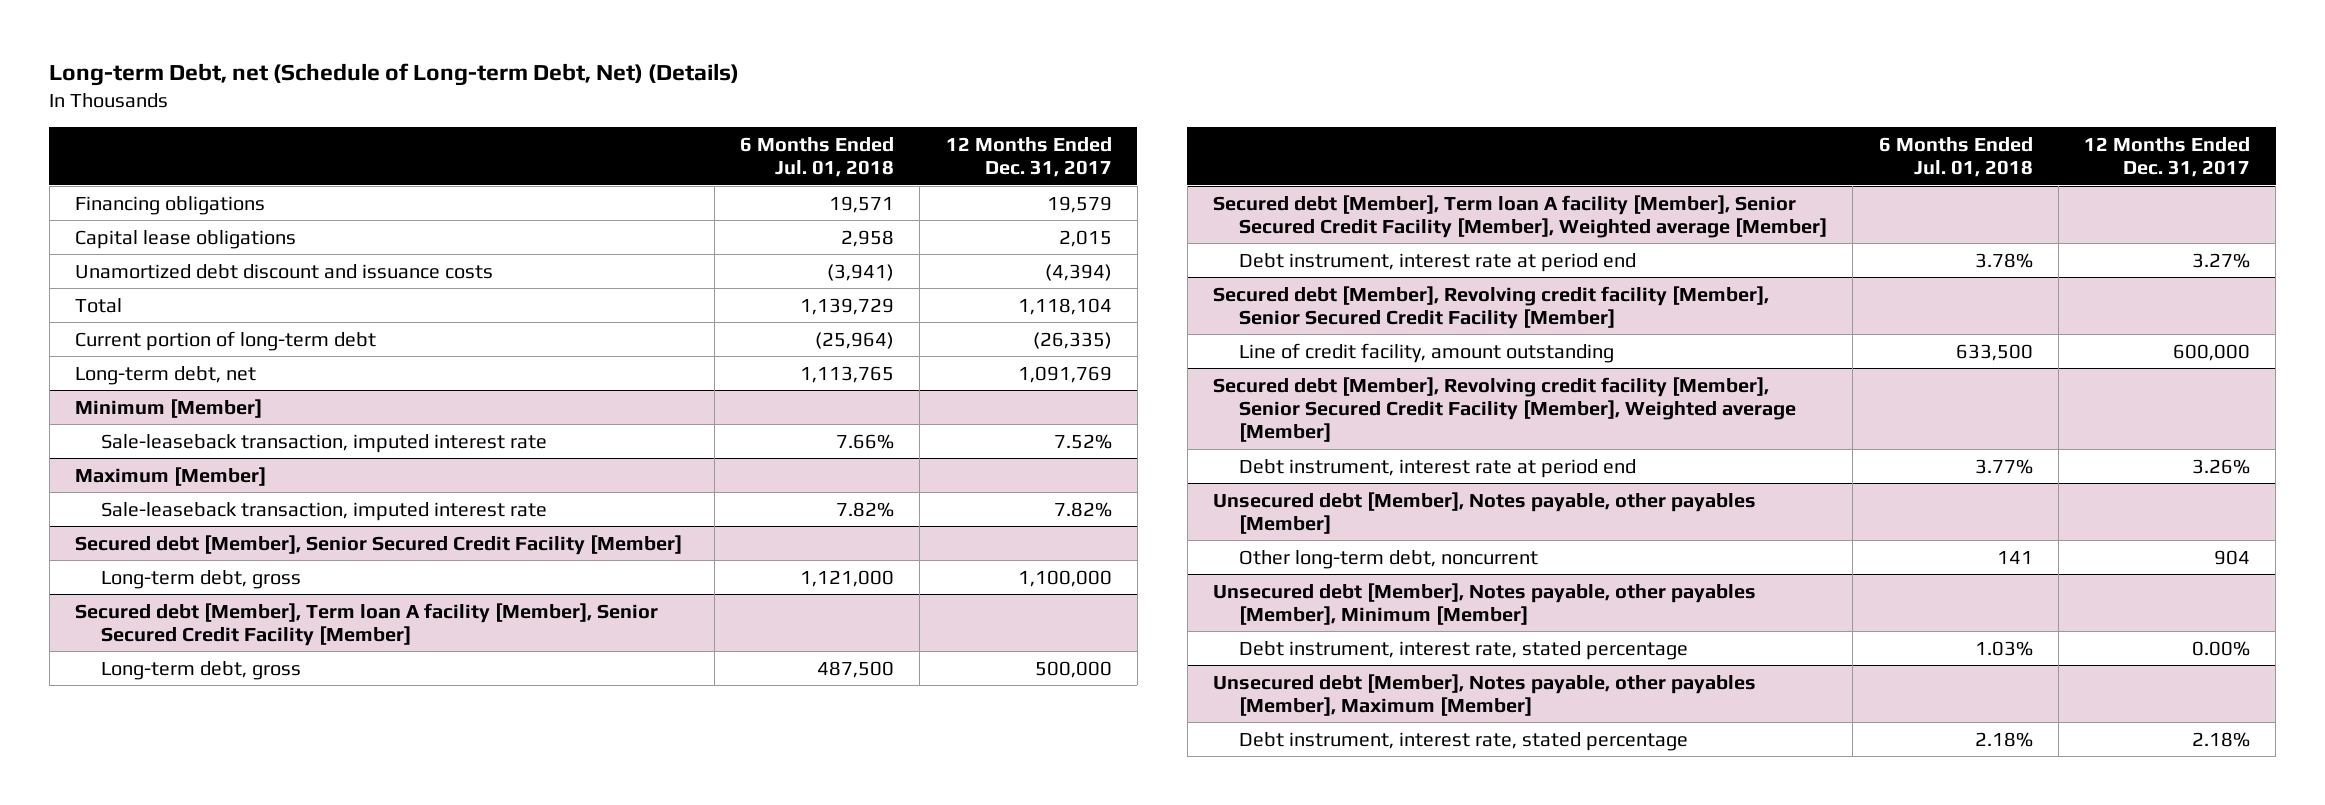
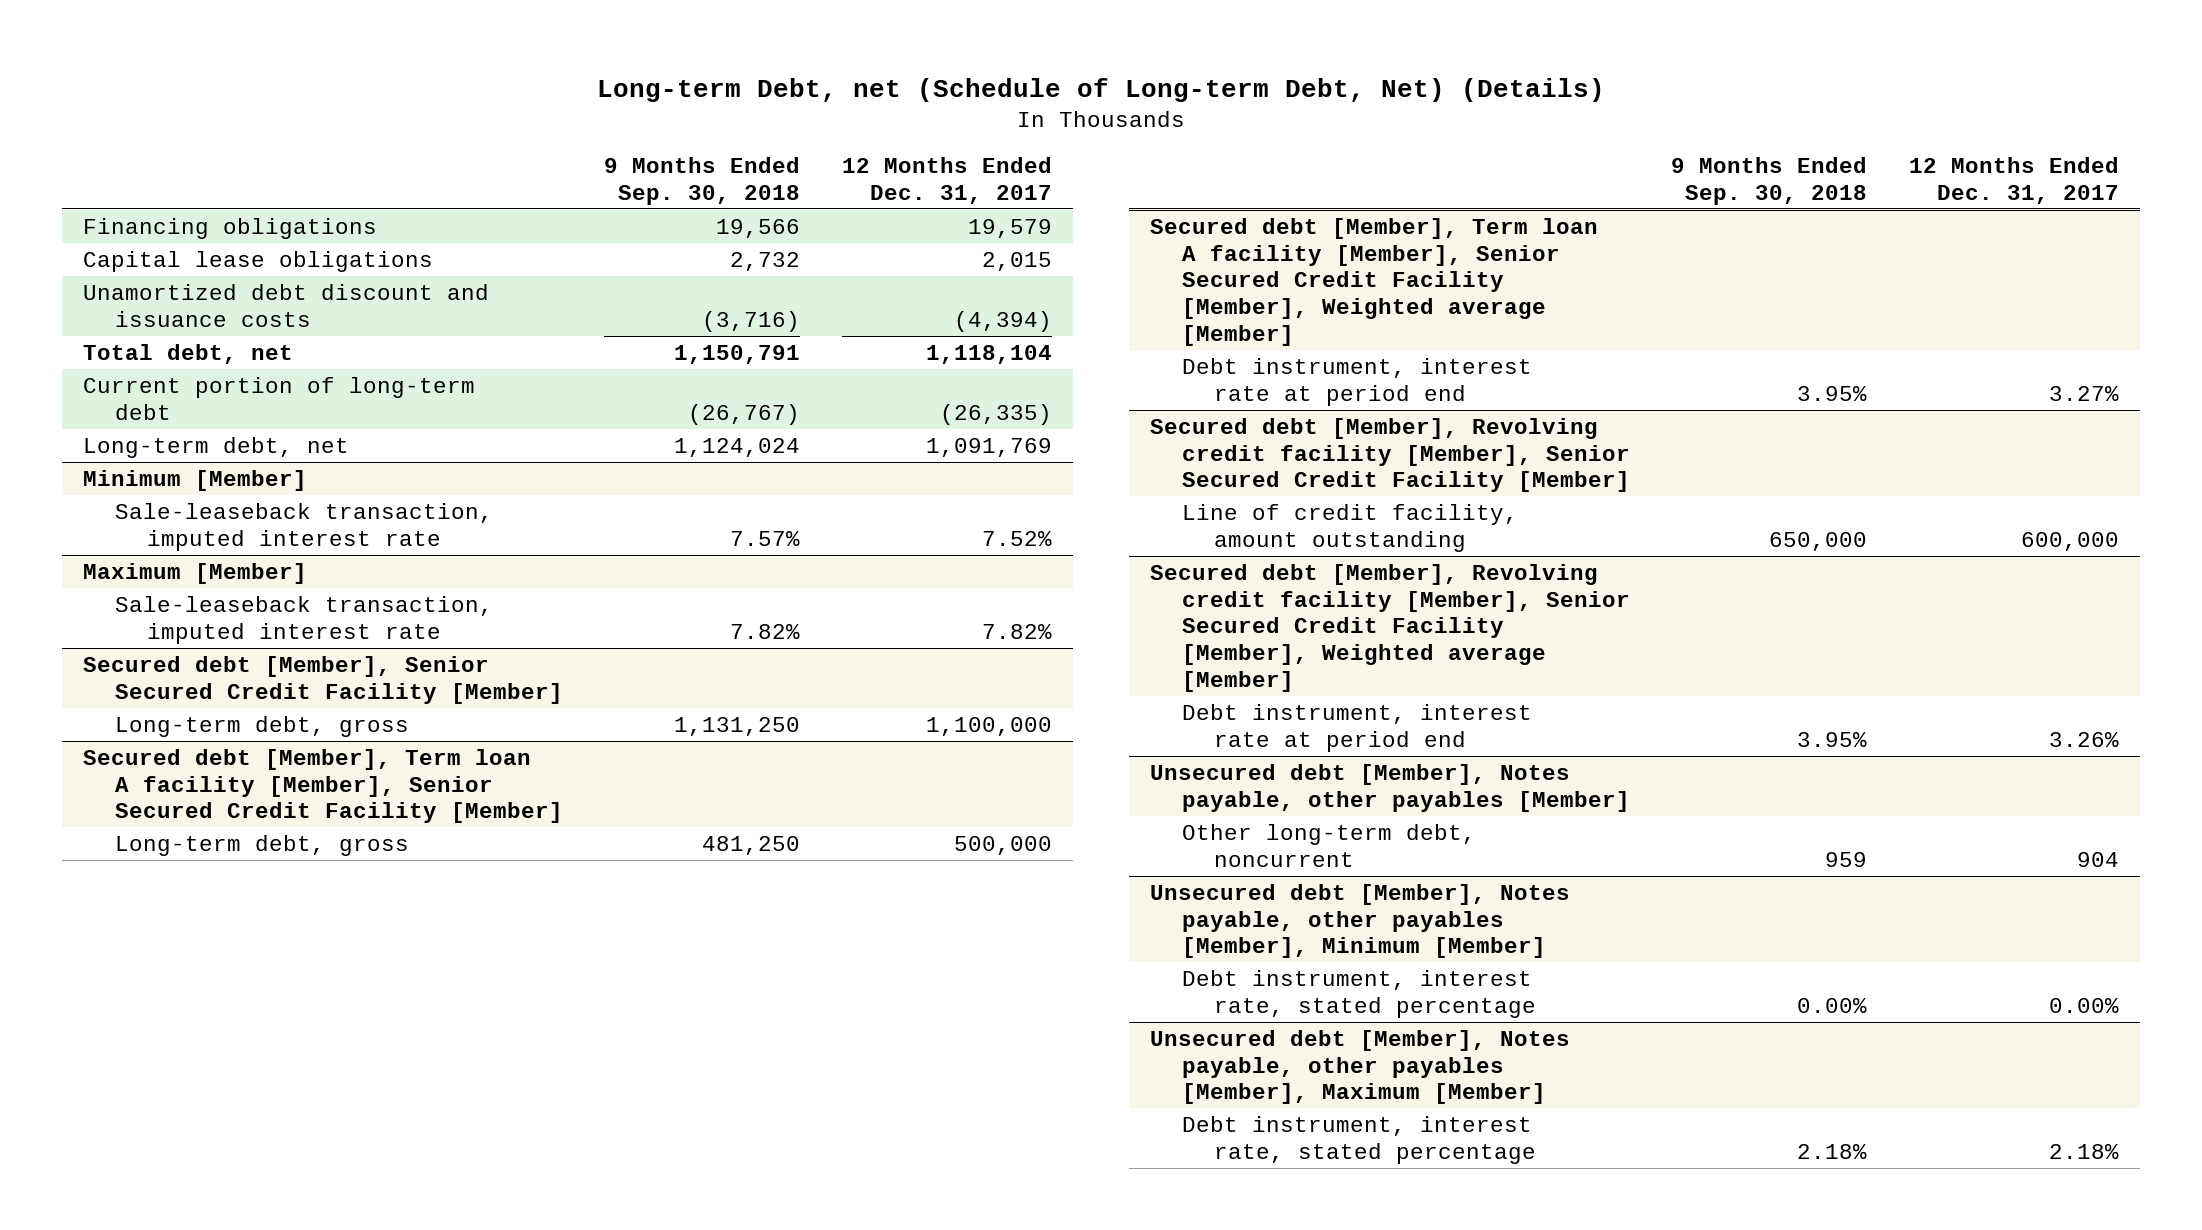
[740,136,895,177] 6 Months Ended Jul. 01, 2018 -> none
none -> [604,157,801,205] 9 Months Ended Sep. 30, 2018
[74,297,122,313] Total -> [82,343,293,364] Total debt, net

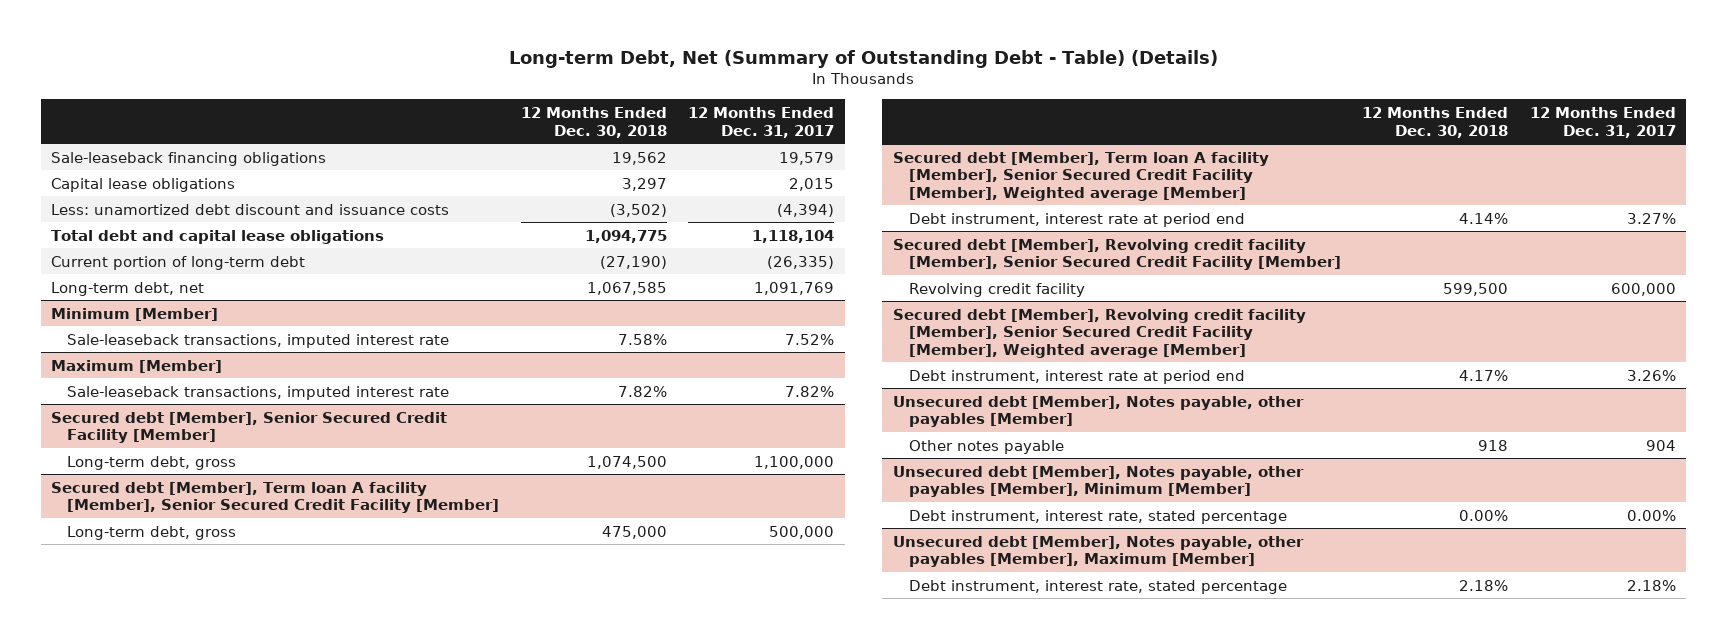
[596,77,1605,102] Long-term Debt, net (Schedule of Long-term Debt, Net) (Details) -> [509,49,1219,68] Long-term Debt, Net (Summary of Outstanding Debt - Table) (Details)
[604,157,801,205] 9 Months Ended Sep. 30, 2018 -> none
none -> [520,106,667,138] 12 Months Ended Dec. 30, 2018
[82,217,377,239] Financing obligations -> [51,151,327,166] Sale-leaseback financing obligations
[82,283,489,327] Unamortized debt discount and issuance costs -> [51,203,450,215] Less: unamortized debt discount and issuance costs
[82,343,293,364] Total debt, net -> [51,229,385,244] Total debt and capital lease obligations
[114,502,493,551] Sale-leaseback transaction, imputed interest rate -> [67,333,450,348] Sale-leaseback transactions, imputed interest rate
[114,595,493,644] Sale-leaseback transaction, imputed interest rate -> [67,385,450,400] Sale-leaseback transactions, imputed interest rate
[1181,503,1518,552] Line of credit facility, amount outstanding -> [909,282,1086,297] Revolving credit facility
[1181,823,1476,867] Other long-term debt, noncurrent -> [909,439,1065,454] Other notes payable

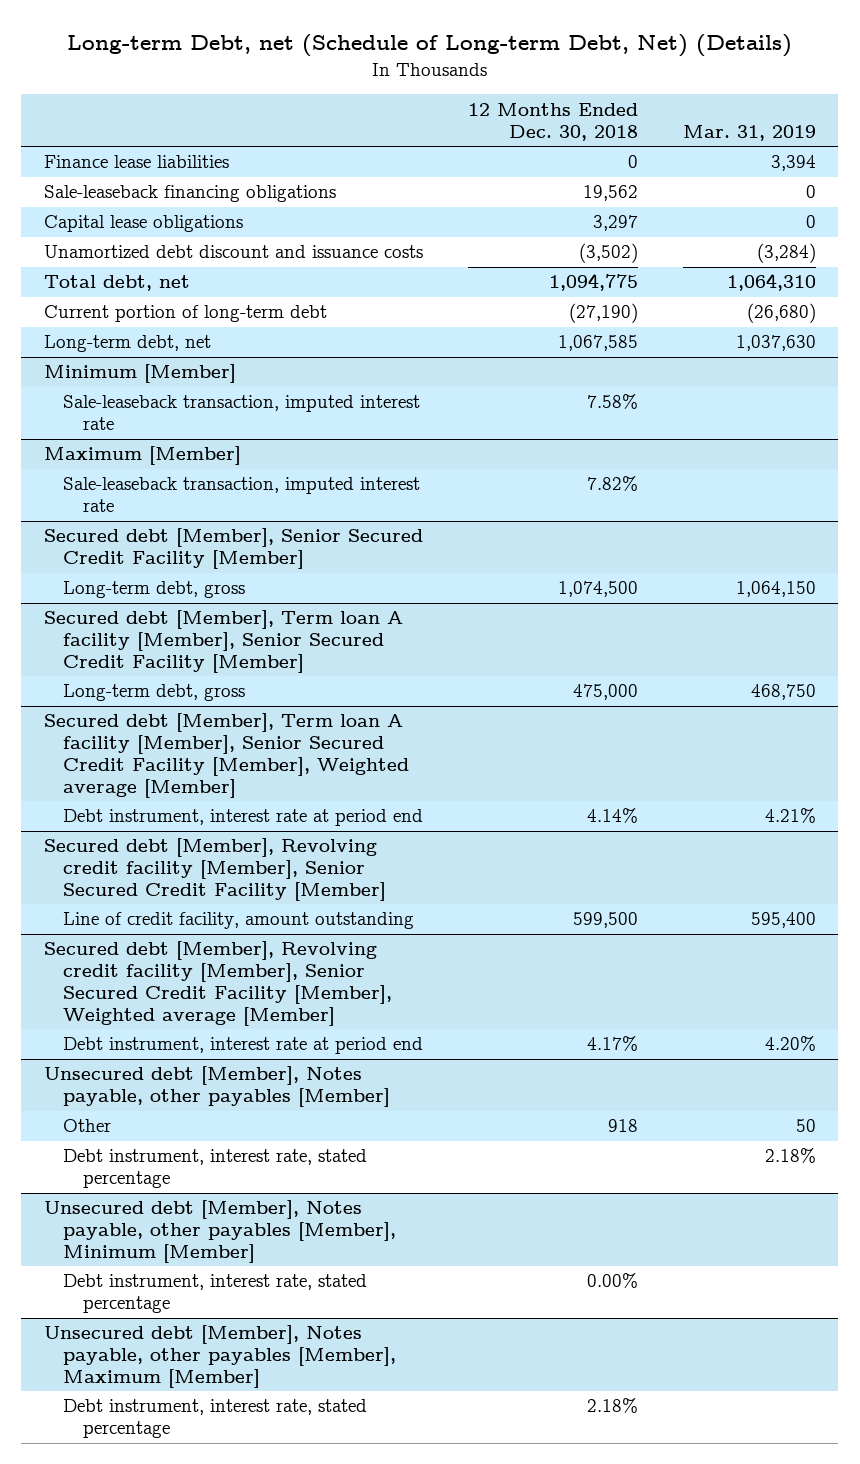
[509,49,1219,68] Long-term Debt, Net (Summary of Outstanding Debt - Table) (Details) -> [66,34,792,58] Long-term Debt, net (Schedule of Long-term Debt, Net) (Details)
[687,106,834,138] 12 Months Ended Dec. 31, 2017 -> none
none -> [682,124,816,141] Mar. 31, 2019
none -> [43,155,229,169] Finance lease liabilities
[51,203,450,215] Less: unamortized debt discount and issuance costs -> [43,245,423,259] Unamortized debt discount and issuance costs
[51,229,385,244] Total debt and capital lease obligations -> [43,275,190,292] Total debt, net
[67,333,450,348] Sale-leaseback transactions, imputed interest rate -> [63,395,421,431] Sale-leaseback transaction, imputed interest rate
[67,385,450,400] Sale-leaseback transactions, imputed interest rate -> [63,477,421,513] Sale-leaseback transaction, imputed interest rate
[909,282,1086,297] Revolving credit facility -> [63,912,415,930] Line of credit facility, amount outstanding
[909,439,1065,454] Other notes payable -> [63,1119,112,1133] Other
none -> [63,1149,368,1189] Debt instrument, interest rate, stated percentage

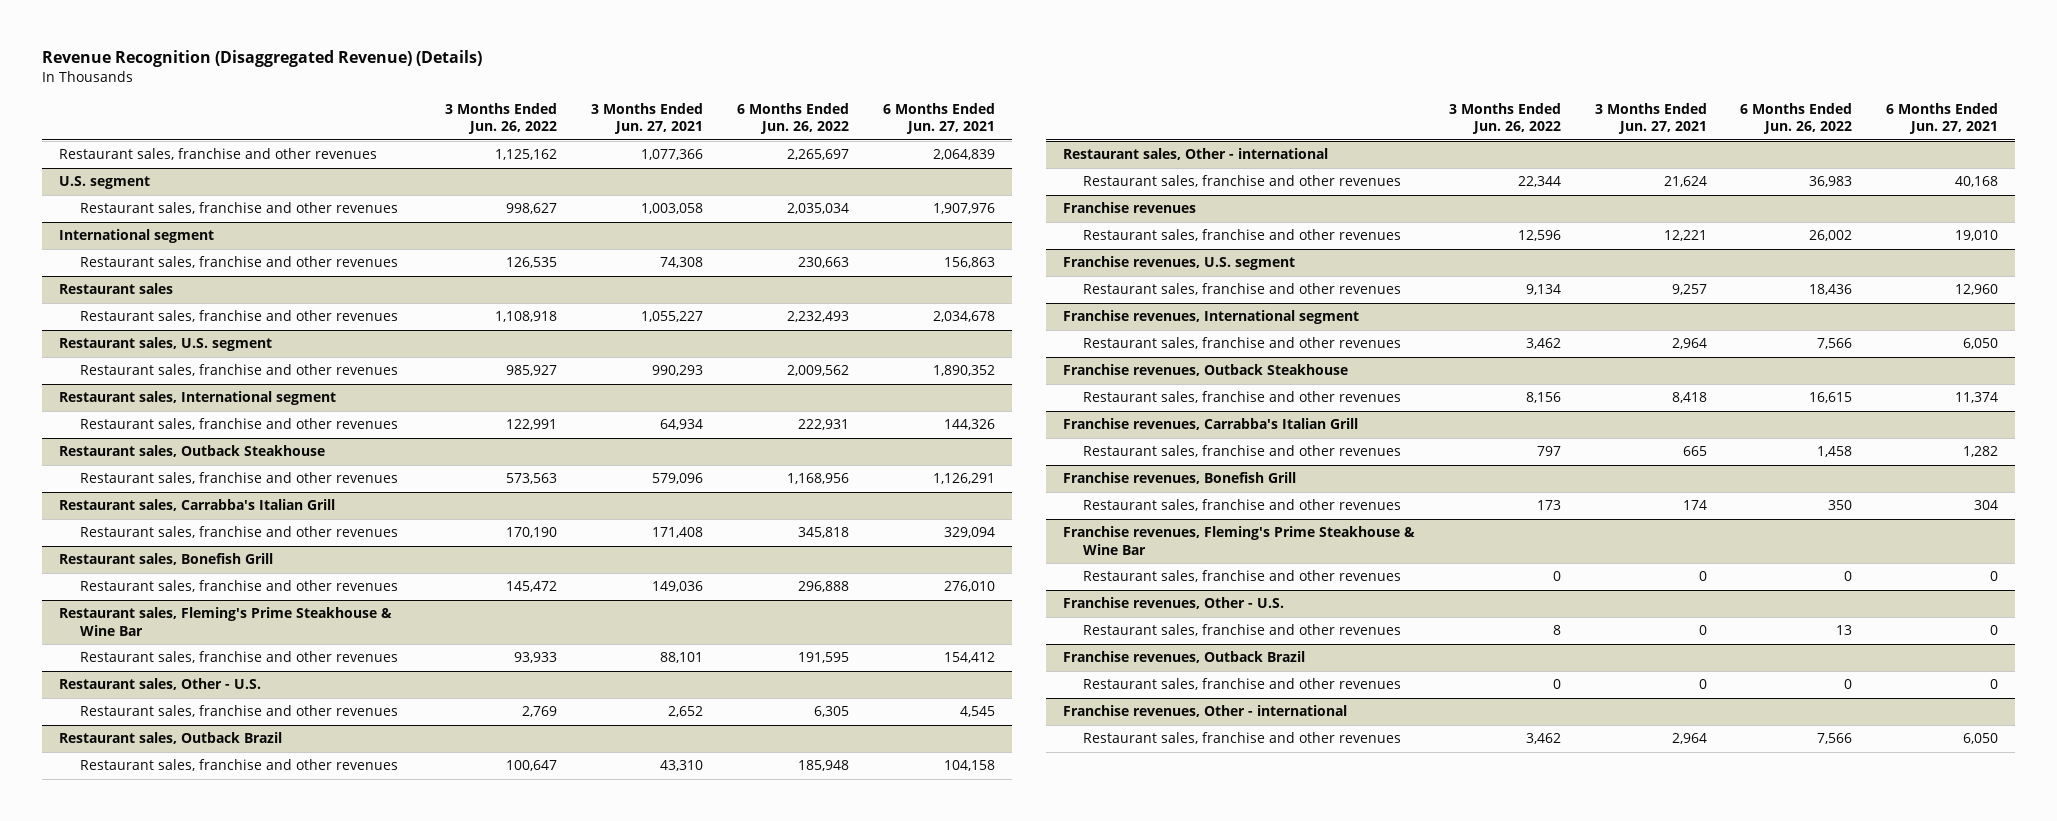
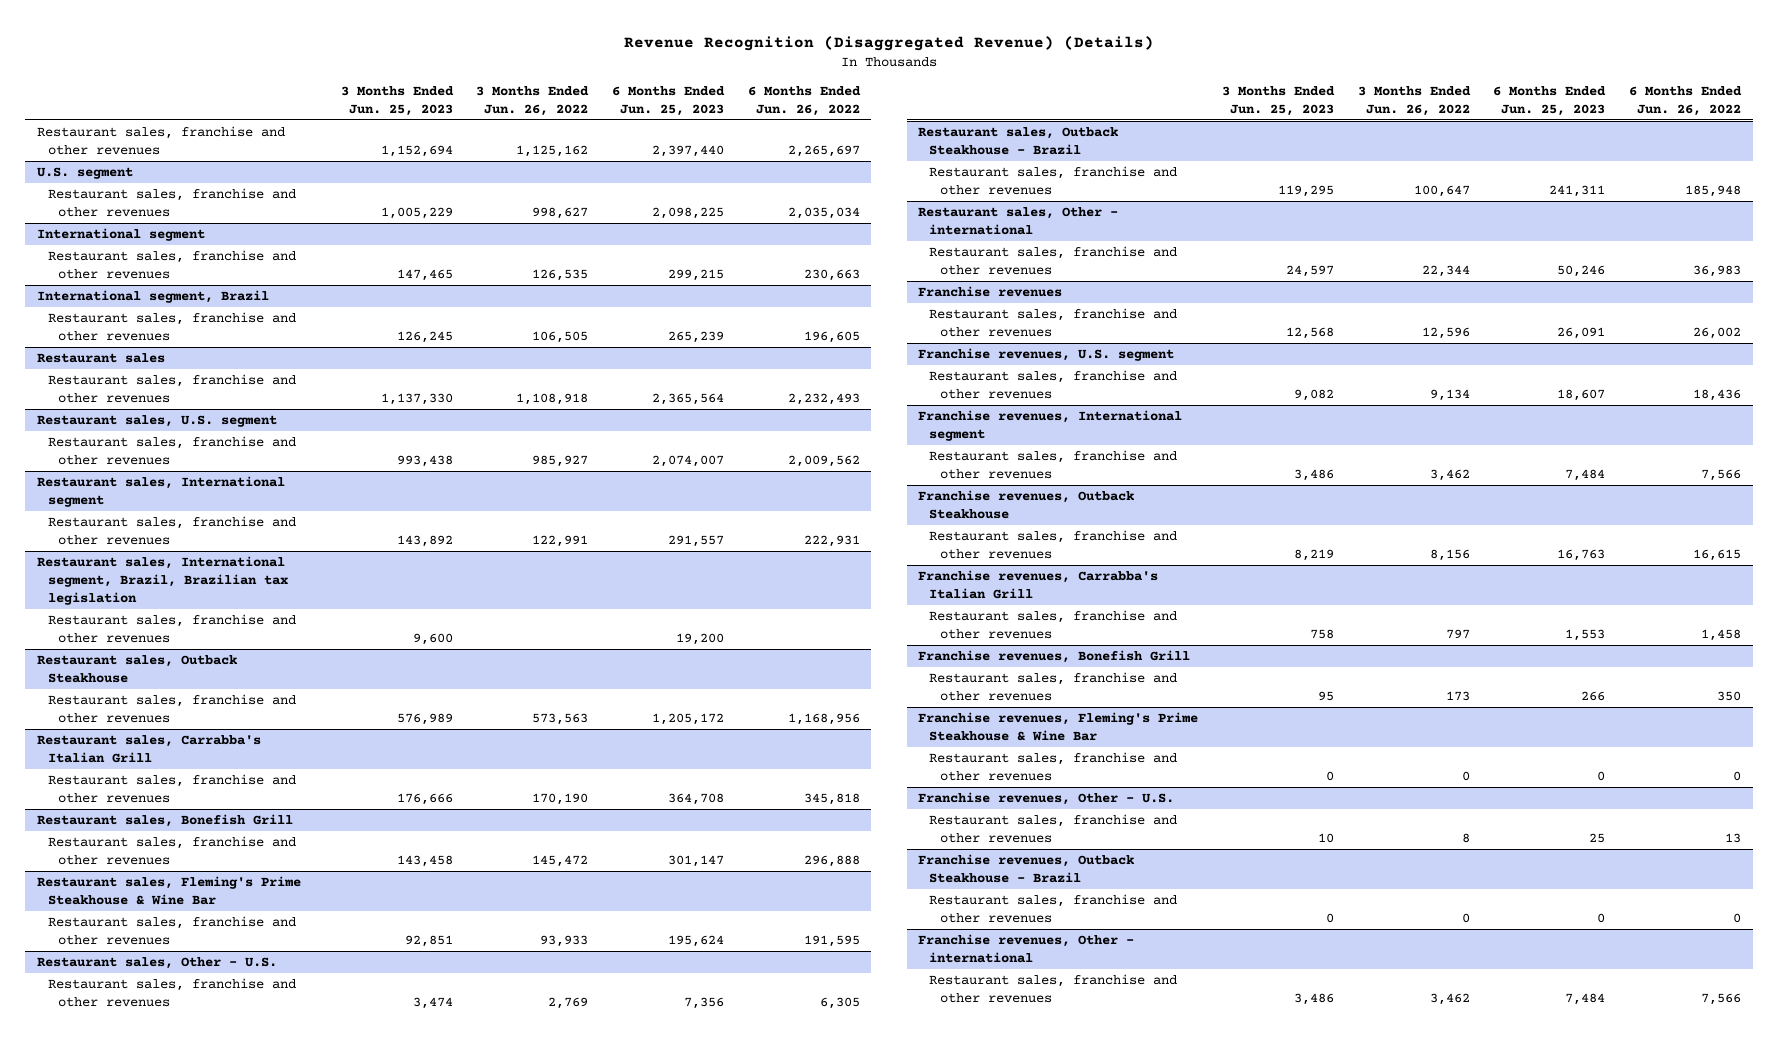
[590,102,703,135] 3 Months Ended Jun. 27, 2021 -> none
[882,102,995,135] 6 Months Ended Jun. 27, 2021 -> none
none -> [340,86,454,117] 3 Months Ended Jun. 25, 2023
none -> [612,86,726,117] 6 Months Ended Jun. 25, 2023
none -> [37,289,270,303] International segment, Brazil
none -> [47,311,296,341] Restaurant sales, franchise and other revenues
none -> [37,555,288,606] Restaurant sales, International segment, Brazil, Brazilian tax legislation
none -> [47,613,296,643] Restaurant sales, franchise and other revenues
[59,732,283,745] Restaurant sales, Outback Brazil -> [918,126,1119,155] Restaurant sales, Outback Steakhouse - Brazil
[1062,651,1305,664] Franchise revenues, Outback Brazil -> [918,853,1135,883] Franchise revenues, Outback Steakhouse - Brazil

